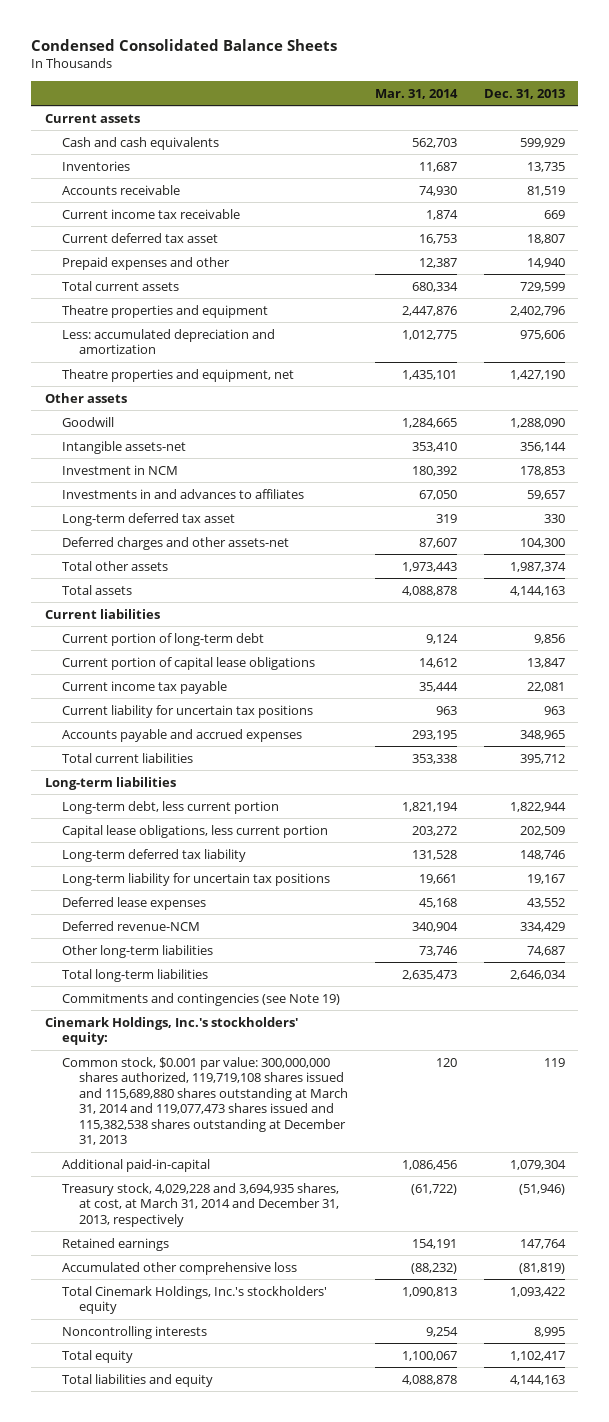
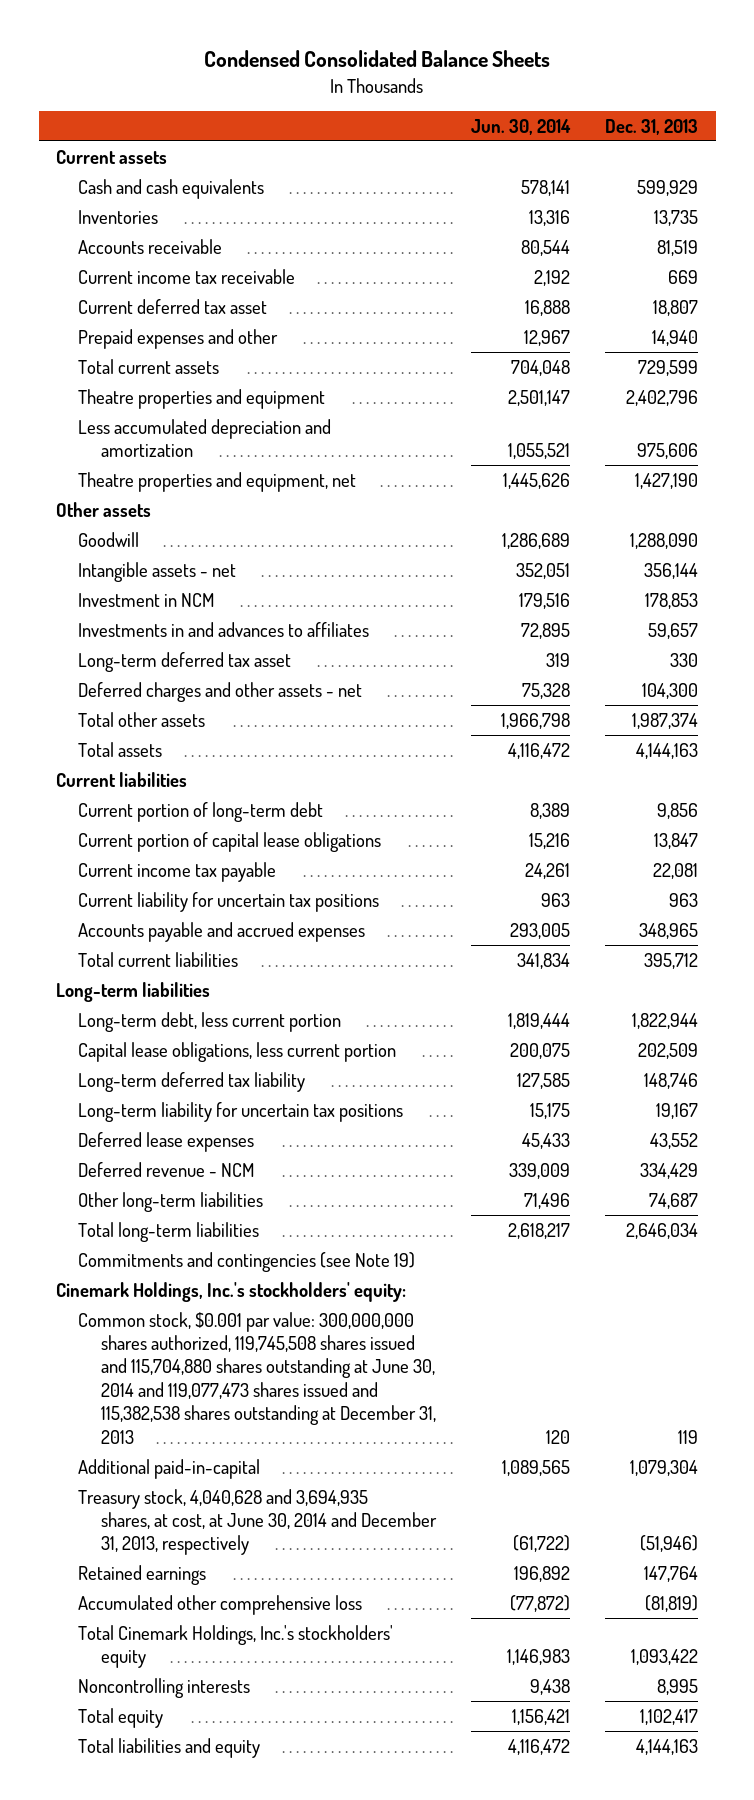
[374,88,458,99] Mar. 31, 2014 -> none
none -> [471,118,572,135] Jun. 30, 2014
[61,328,275,355] Less: accumulated depreciation and amortization -> [78,418,332,458] Less accumulated depreciation and amortization
[61,440,186,454] Intangible assets-net -> [78,561,237,582] Intangible assets - net
[61,536,289,550] Deferred charges and other assets-net -> [78,681,363,702] Deferred charges and other assets - net
[61,920,200,931] Deferred revenue-NCM -> [78,1161,255,1177] Deferred revenue - NCM
[61,1056,348,1146] Common stock, $0.001 par value: 300,000,000 shares authorized, 119,719,108 shares issued and 115,689,880 shares outstanding at March 31, 2014 and 119,077,473 shares issued and 115,382,538 shares outstanding at December 31, 2013 -> [78,1311,436,1444] Common stock, $0.001 par value: 300,000,000 shares authorized, 119,745,508 shares issued and 115,704,880 shares outstanding at June 30, 2014 and 119,077,473 shares issued and 115,382,538 shares outstanding at December 31, 2013
[61,1182,339,1227] Treasury stock, 4,029,228 and 3,694,935 shares, at cost, at March 31, 2014 and December 31, 2013, respectively -> [78,1488,437,1556] Treasury stock, 4,040,628 and 3,694,935 shares, at cost, at June 30, 2014 and December 31, 2013, respectively

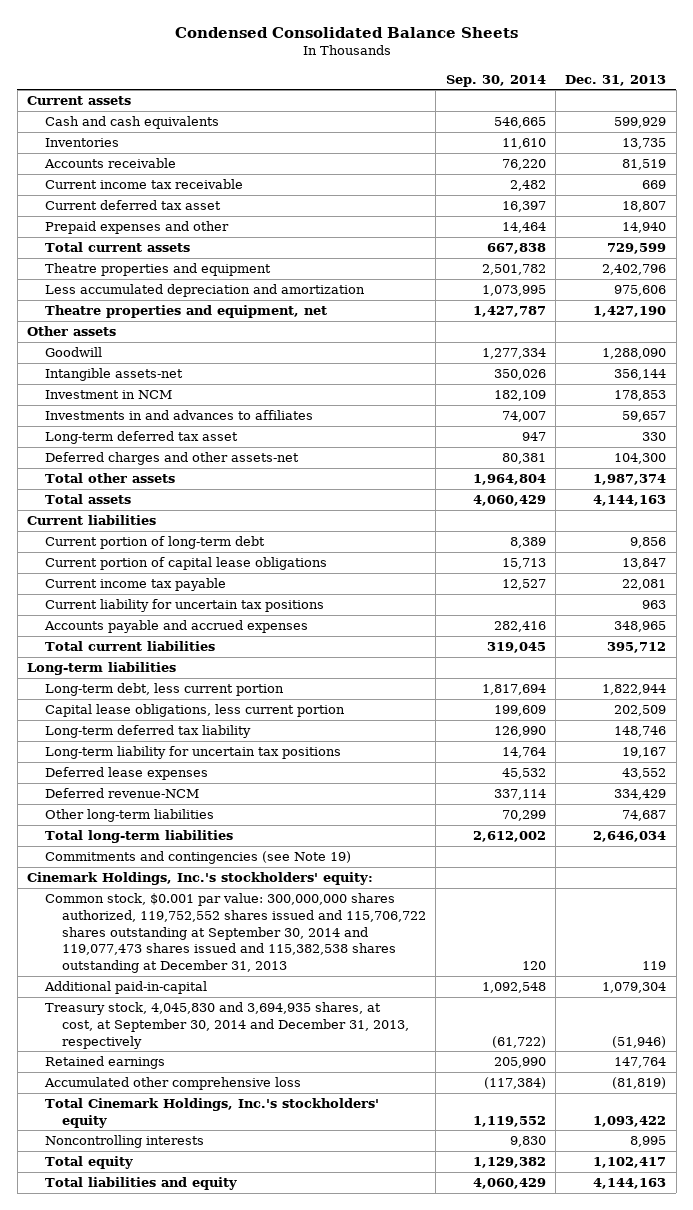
[471,118,572,135] Jun. 30, 2014 -> none
none -> [445,74,546,87] Sep. 30, 2014
[78,561,237,582] Intangible assets - net -> [44,368,183,382] Intangible assets-net
[78,681,363,702] Deferred charges and other assets - net -> [44,452,299,466] Deferred charges and other assets-net
[78,1161,255,1177] Deferred revenue - NCM -> [44,788,199,799] Deferred revenue-NCM
[78,1311,436,1444] Common stock, $0.001 par value: 300,000,000 shares authorized, 119,745,508 shares issued and 115,704,880 shares outstanding at June 30, 2014 and 119,077,473 shares issued and 115,382,538 shares outstanding at December 31, 2013 -> [44,893,427,974] Common stock, $0.001 par value: 300,000,000 shares authorized, 119,752,552 shares issued and 115,706,722 shares outstanding at September 30, 2014 and 119,077,473 shares issued and 115,382,538 shares outstanding at December 31, 2013
[78,1488,437,1556] Treasury stock, 4,040,628 and 3,694,935 shares, at cost, at June 30, 2014 and December 31, 2013, respectively -> [44,1002,410,1049] Treasury stock, 4,045,830 and 3,694,935 shares, at cost, at September 30, 2014 and December 31, 2013, respectively

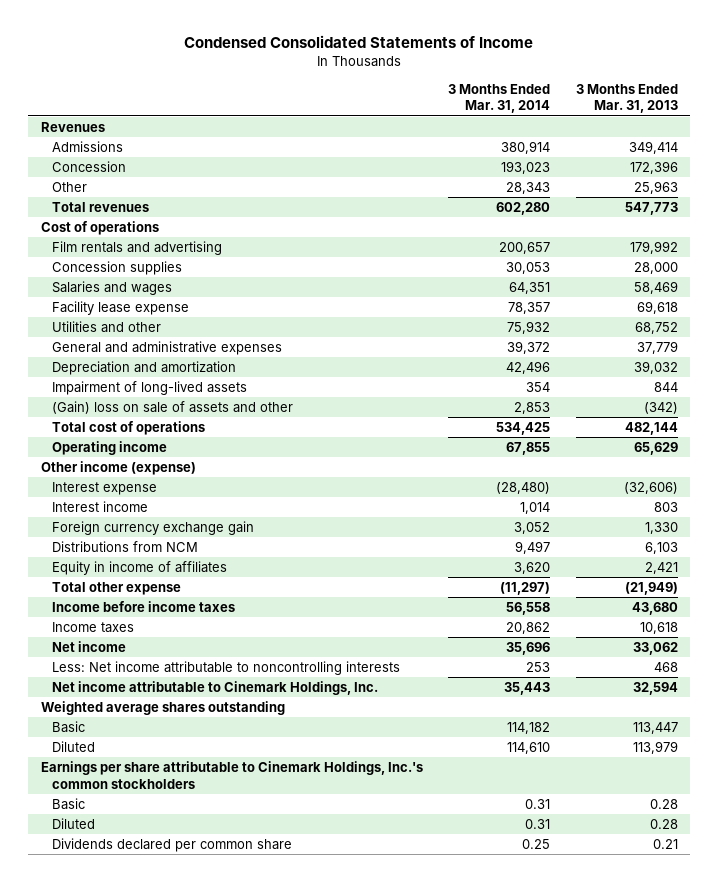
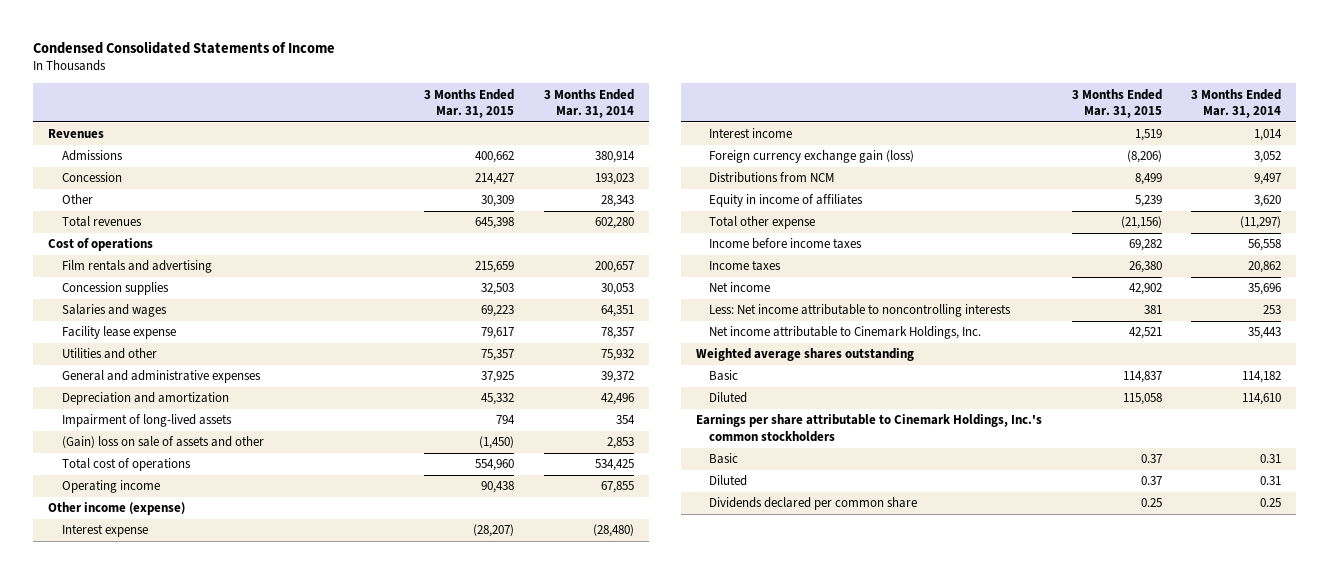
[575,83,678,114] 3 Months Ended Mar. 31, 2013 -> none
none -> [423,88,514,118] 3 Months Ended Mar. 31, 2015
[52,520,255,535] Foreign currency exchange gain -> [709,150,915,164] Foreign currency exchange gain (loss)

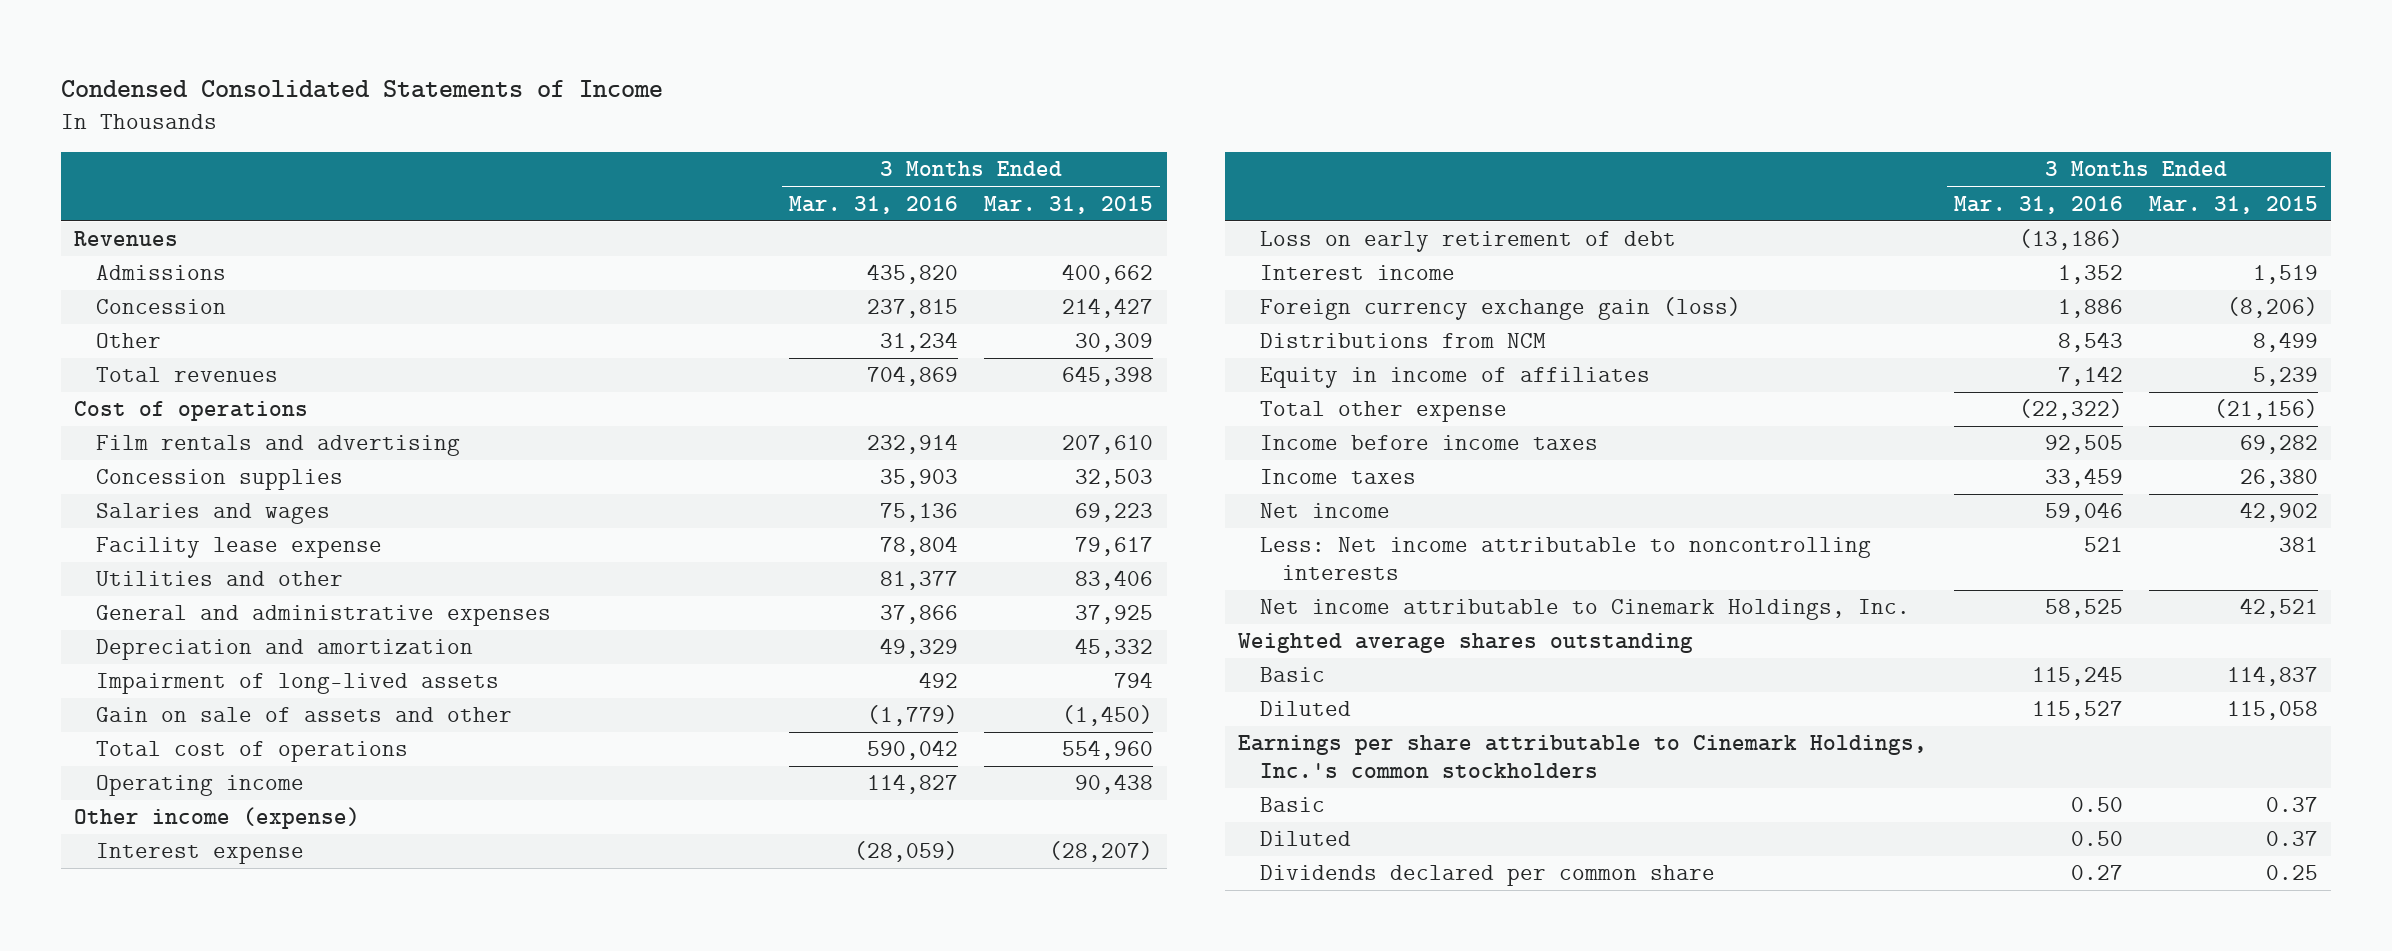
[543,88,634,118] 3 Months Ended Mar. 31, 2014 -> none
none -> [789,195,959,214] Mar. 31, 2016
[474,261,514,274] 215,659 -> [1062,435,1154,455] 207,610
[480,349,514,362] 75,357 -> [1075,570,1154,591] 83,406
[61,436,264,449] (Gain) loss on sale of assets and other -> [95,707,512,723] Gain on sale of assets and other
none -> [1260,231,1677,253] Loss on early retirement of debt

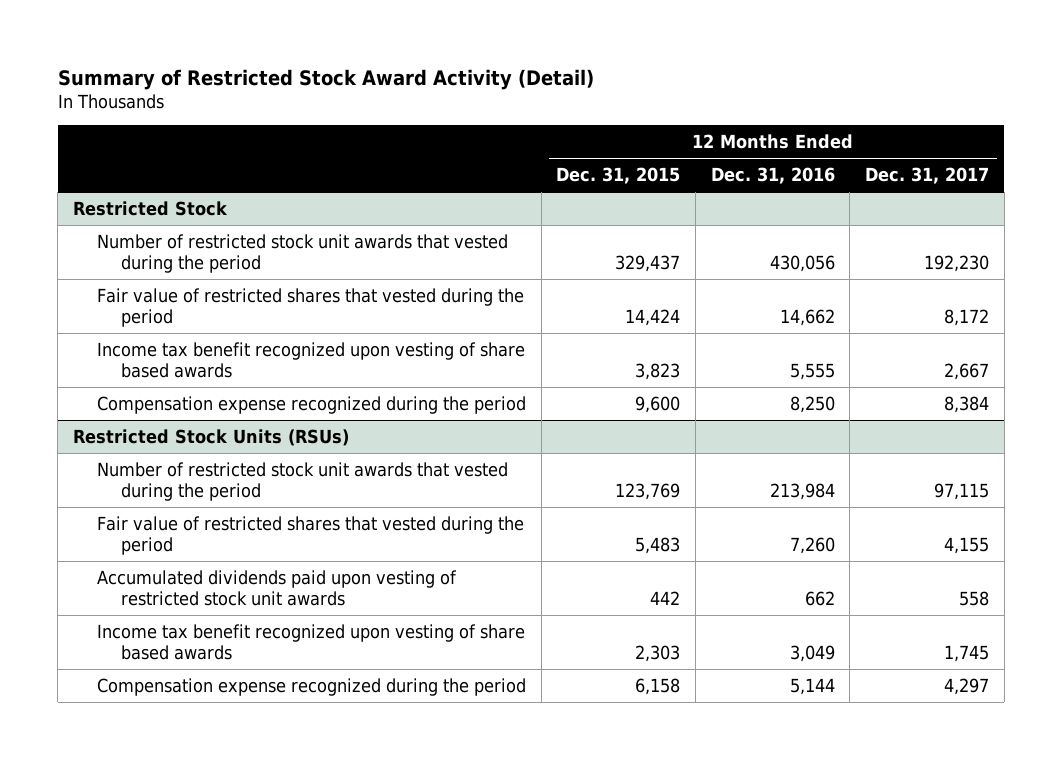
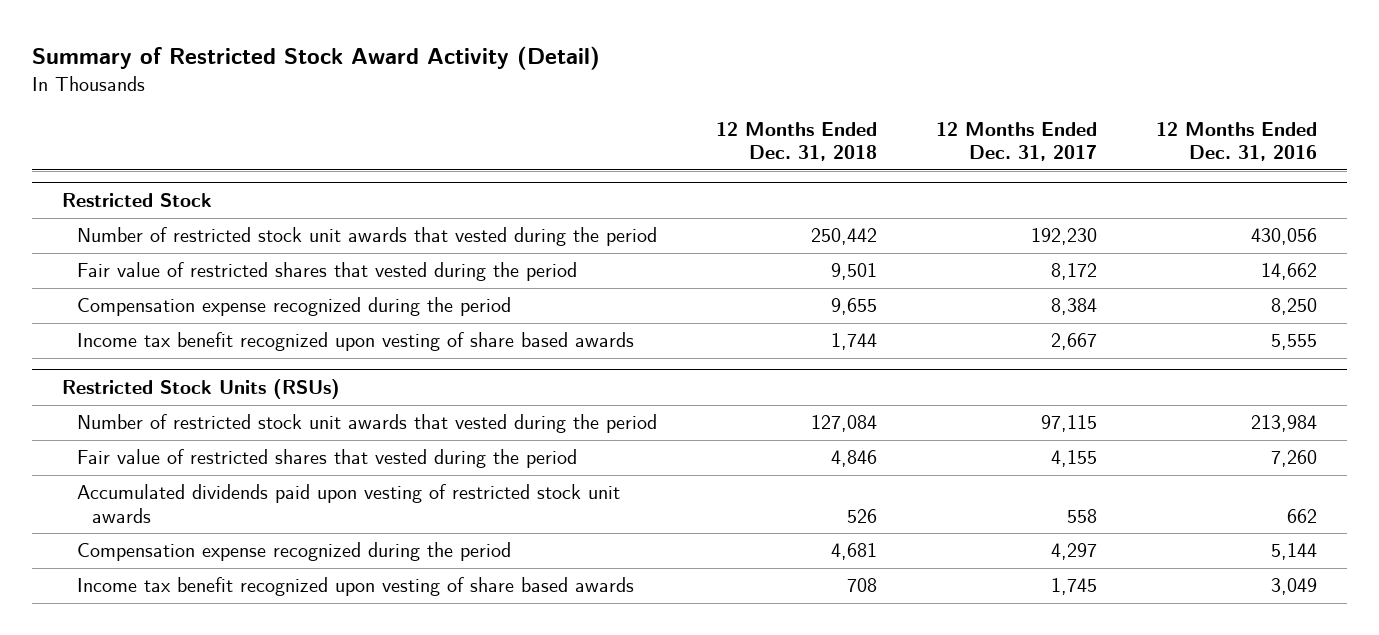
[556,167,681,185] Dec. 31, 2015 -> none
none -> [716,121,878,162] 12 Months Ended Dec. 31, 2018
[96,341,525,378] Income tax benefit recognized upon vesting of share based awards -> [77,332,635,352] Income tax benefit recognized upon vesting of share based awards
[96,623,525,660] Income tax benefit recognized upon vesting of share based awards -> [77,577,635,597] Income tax benefit recognized upon vesting of share based awards

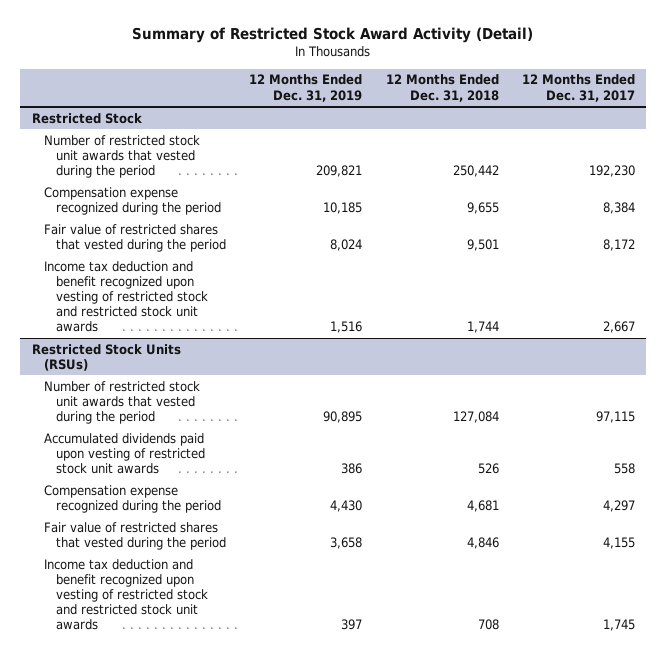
[1156,121,1318,162] 12 Months Ended Dec. 31, 2016 -> none
none -> [249,74,363,102] 12 Months Ended Dec. 31, 2019
[77,262,578,282] Fair value of restricted shares that vested during the period -> [43,223,226,252] Fair value of restricted shares that vested during the period
[77,332,635,352] Income tax benefit recognized upon vesting of share based awards -> [43,260,208,333] Income tax deduction and benefit recognized upon vesting of restricted stock and restricted stock unit awards
[77,449,578,469] Fair value of restricted shares that vested during the period -> [43,521,226,550] Fair value of restricted shares that vested during the period
[77,577,635,597] Income tax benefit recognized upon vesting of share based awards -> [43,558,208,631] Income tax deduction and benefit recognized upon vesting of restricted stock and restricted stock unit awards

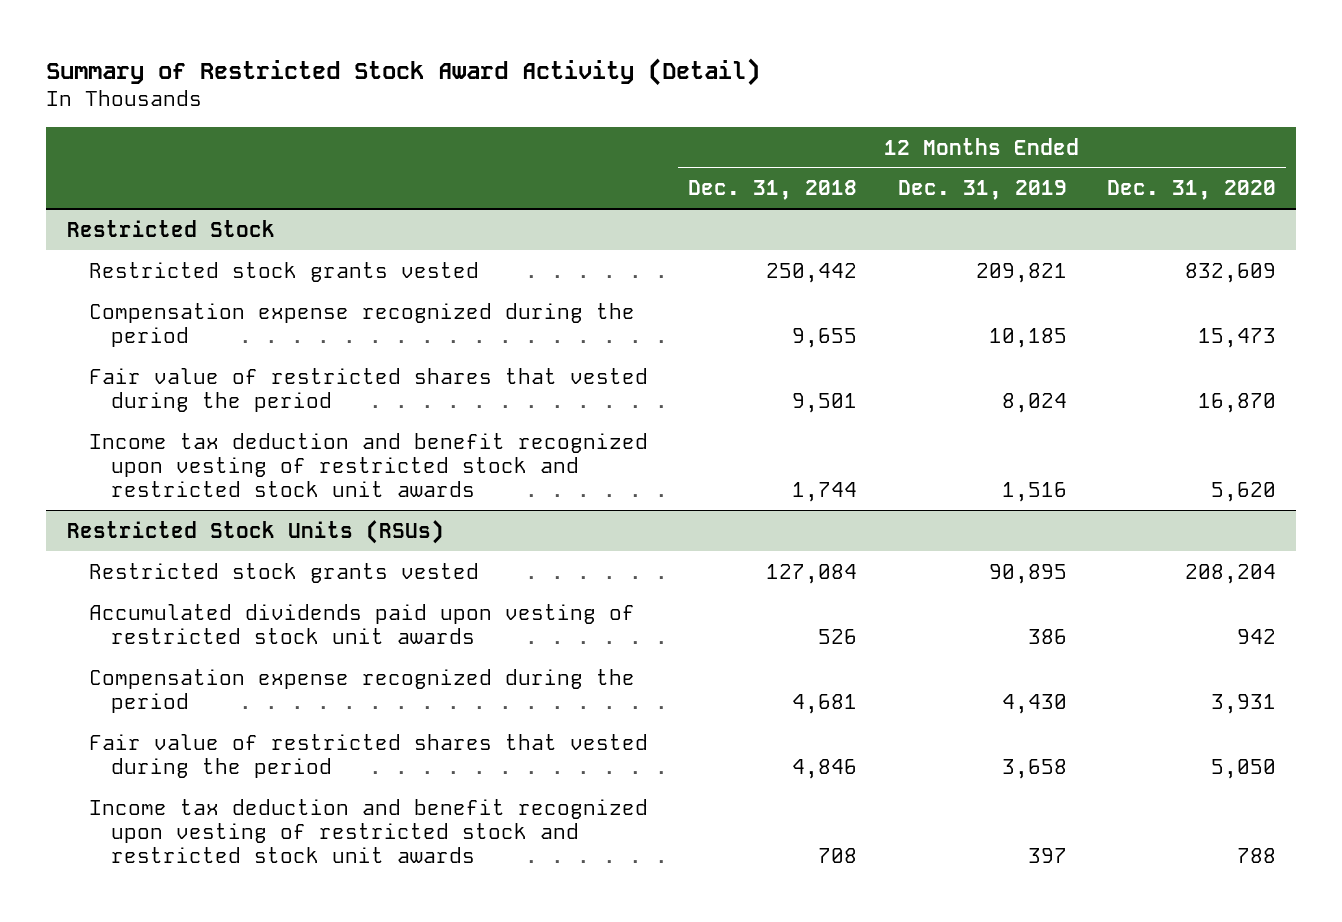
[521,74,635,102] 12 Months Ended Dec. 31, 2017 -> none
none -> [1106,180,1276,201] Dec. 31, 2020
[43,134,200,178] Number of restricted stock unit awards that vested during the period -> [88,261,479,282] Restricted stock grants vested
[43,380,200,424] Number of restricted stock unit awards that vested during the period -> [88,562,479,583] Restricted stock grants vested

